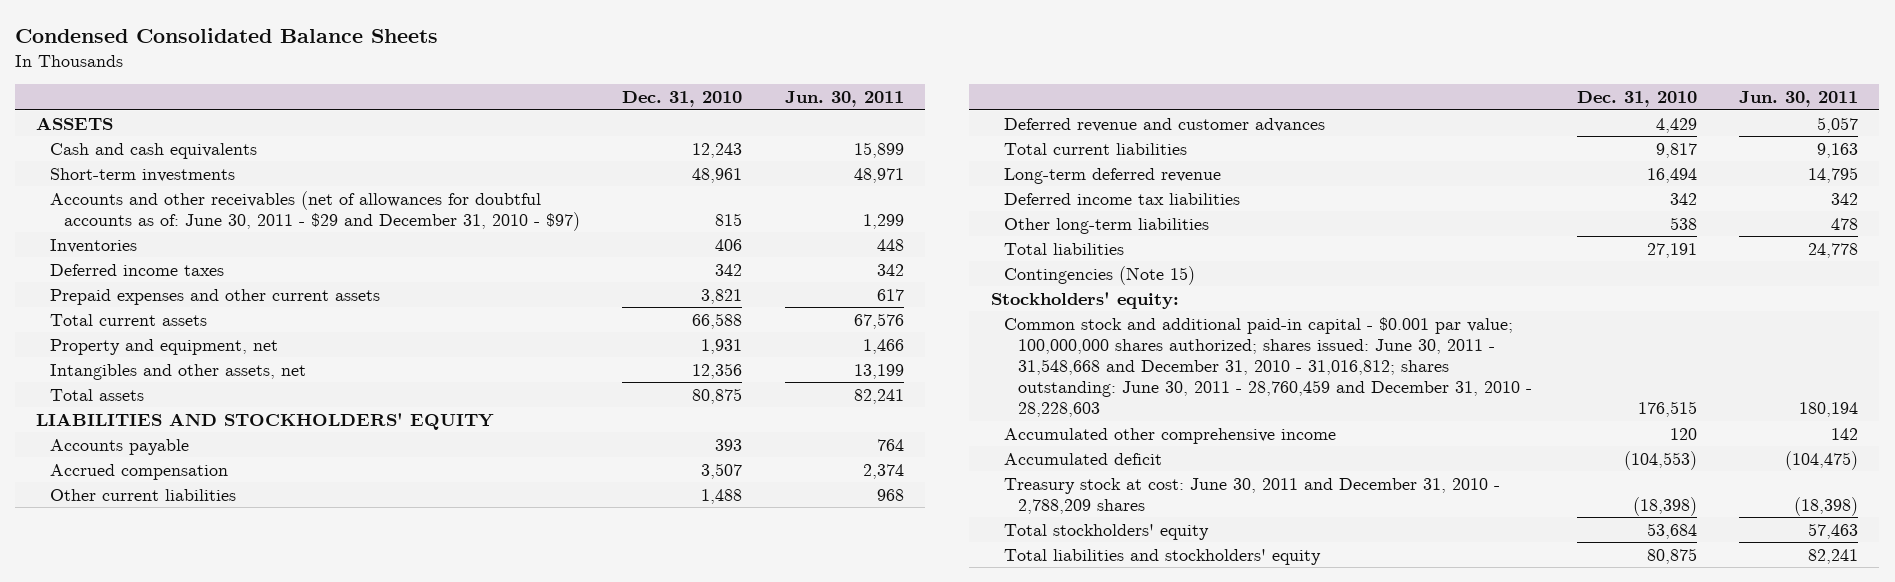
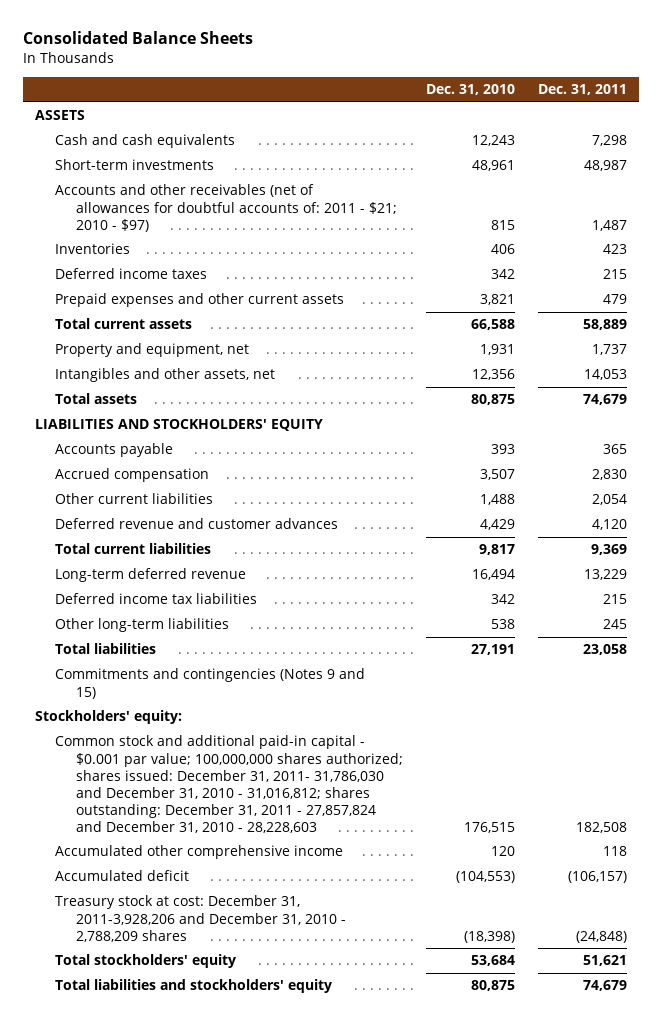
[15,27,439,43] Condensed Consolidated Balance Sheets -> [22,31,253,45] Consolidated Balance Sheets
[784,91,904,108] Jun. 30, 2011 -> none
none -> [538,84,628,96] Dec. 31, 2011
[50,190,580,231] Accounts and other receivables (net of allowances for doubtful accounts as of: June 30, 2011 - $29 and December 31, 2010 - $97) -> [55,184,397,232] Accounts and other receivables (net of allowances for doubtful accounts of: 2011 - $21; 2010 - $97)
[1004,265,1196,285] Contingencies (Note 15) -> [55,668,366,699] Commitments and contingencies (Notes 9 and 15)
[1004,316,1532,417] Common stock and additional paid-in capital - $0.001 par value; 100,000,000 shares authorized; shares issued: June 30, 2011 - 31,548,668 and December 31, 2010 - 31,016,812; shares outstanding: June 30, 2011 - 28,760,459 and December 31, 2010 - 28,228,603 -> [55,735,403,833] Common stock and additional paid-in capital - $0.001 par value; 100,000,000 shares authorized; shares issued: December 31, 2011- 31,786,030 and December 31, 2010 - 31,016,812; shares outstanding: December 31, 2011 - 27,857,824 and December 31, 2010 - 28,228,603
[1004,477,1501,514] Treasury stock at cost: June 30, 2011 and December 31, 2010 - 2,788,209 shares -> [55,895,346,942] Treasury stock at cost: December 31, 2011-3,928,206 and December 31, 2010 - 2,788,209 shares

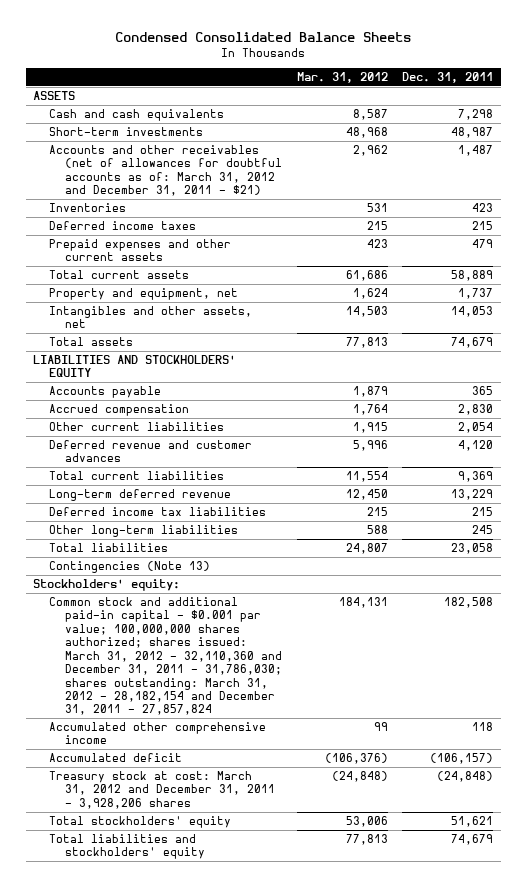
[22,31,253,45] Consolidated Balance Sheets -> [115,32,412,43] Condensed Consolidated Balance Sheets
[426,84,516,96] Dec. 31, 2010 -> none
none -> [296,71,388,83] Mar. 31, 2012
[55,184,397,232] Accounts and other receivables (net of allowances for doubtful accounts of: 2011 - $21; 2010 - $97) -> [49,145,283,197] Accounts and other receivables (net of allowances for doubtful accounts as of: March 31, 2012 and December 31, 2011 - $21)
[55,668,366,699] Commitments and contingencies (Notes 9 and 15) -> [49,561,211,574] Contingencies (Note 13)
[55,735,403,833] Common stock and additional paid-in capital - $0.001 par value; 100,000,000 shares authorized; shares issued: December 31, 2011- 31,786,030 and December 31, 2010 - 31,016,812; shares outstanding: December 31, 2011 - 27,857,824 and December 31, 2010 - 28,228,603 -> [49,597,283,716] Common stock and additional paid-in capital - $0.001 par value; 100,000,000 shares authorized; shares issued: March 31, 2012 - 32,110,360 and December 31, 2011 - 31,786,030; shares outstanding: March 31, 2012 - 28,182,154 and December 31, 2011 - 27,857,824
[55,895,346,942] Treasury stock at cost: December 31, 2011-3,928,206 and December 31, 2010 - 2,788,209 shares -> [49,771,276,809] Treasury stock at cost: March 31, 2012 and December 31, 2011 - 3,928,206 shares

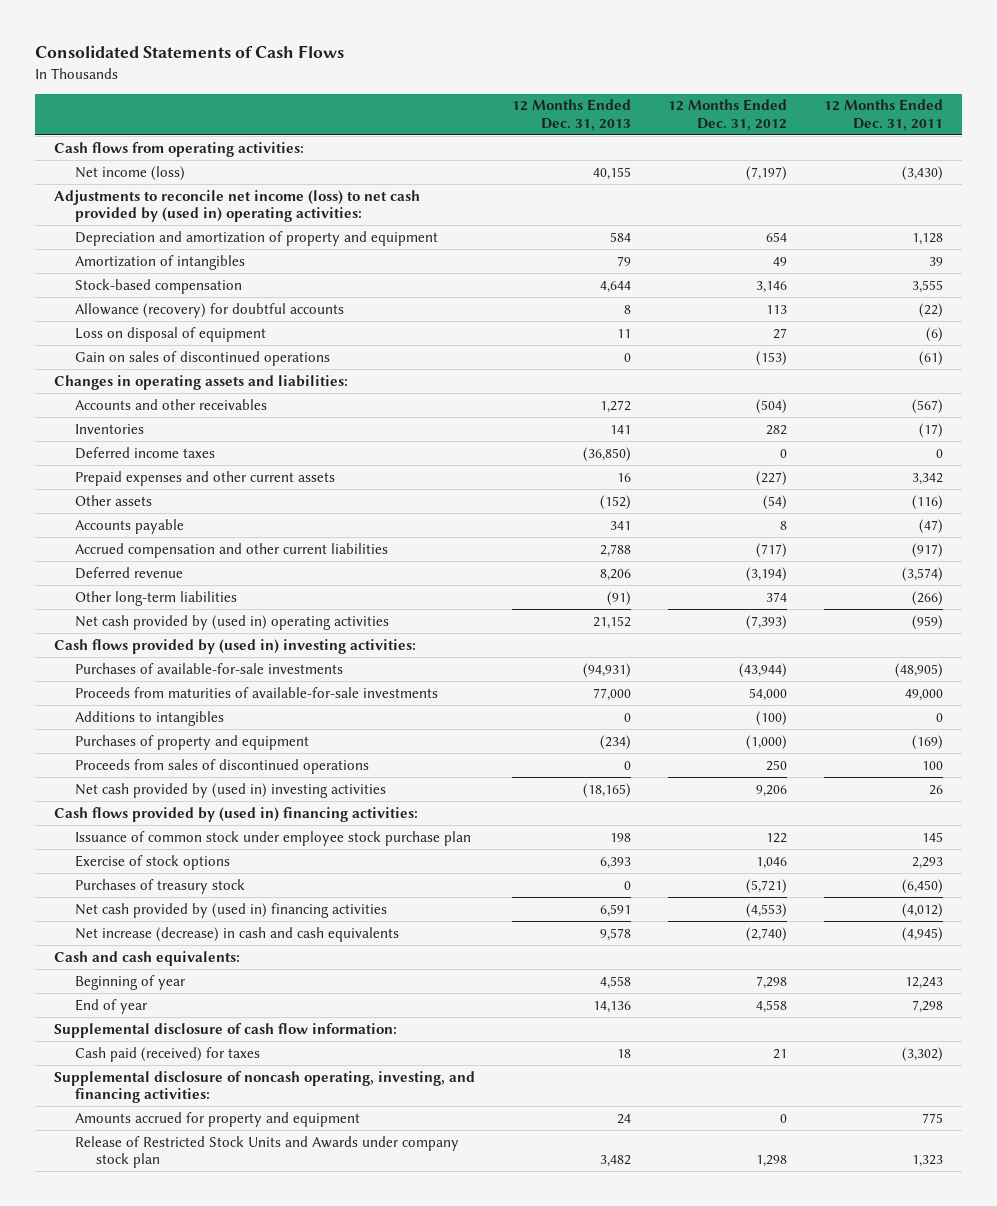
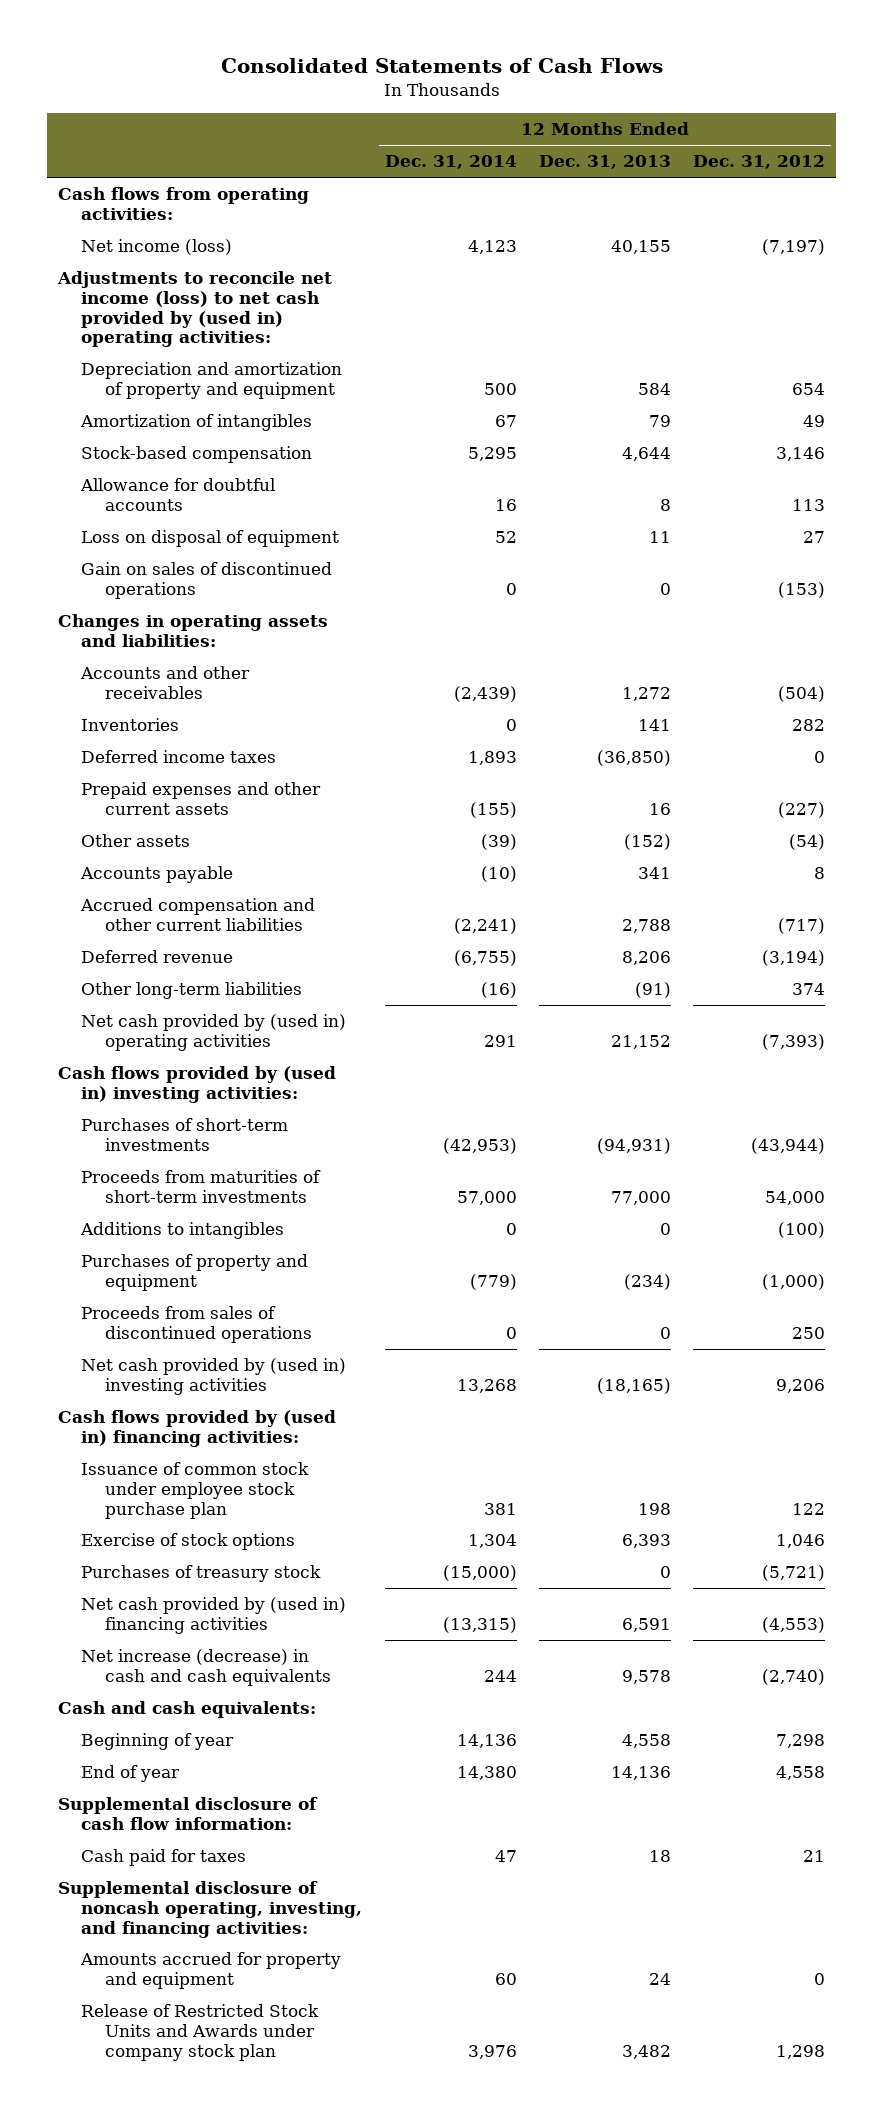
[824,99,944,131] 12 Months Ended Dec. 31, 2011 -> none
none -> [384,155,517,170] Dec. 31, 2014
[74,302,344,318] Allowance (recovery) for doubtful accounts -> [80,478,276,511] Allowance for doubtful accounts
[74,662,343,674] Purchases of available-for-sale investments -> [81,1118,289,1151] Purchases of short-term investments
[74,686,438,698] Proceeds from maturities of available-for-sale investments -> [81,1170,322,1203] Proceeds from maturities of short-term investments
[74,1046,260,1062] Cash paid (received) for taxes -> [81,1849,247,1867] Cash paid for taxes

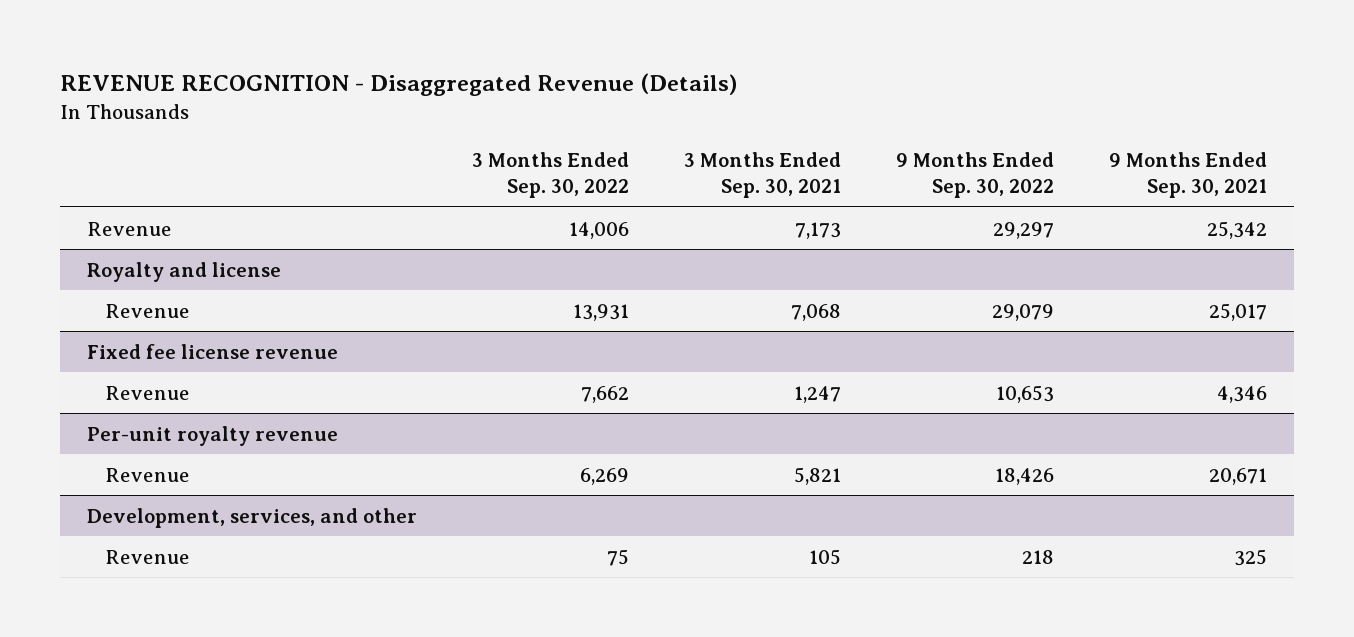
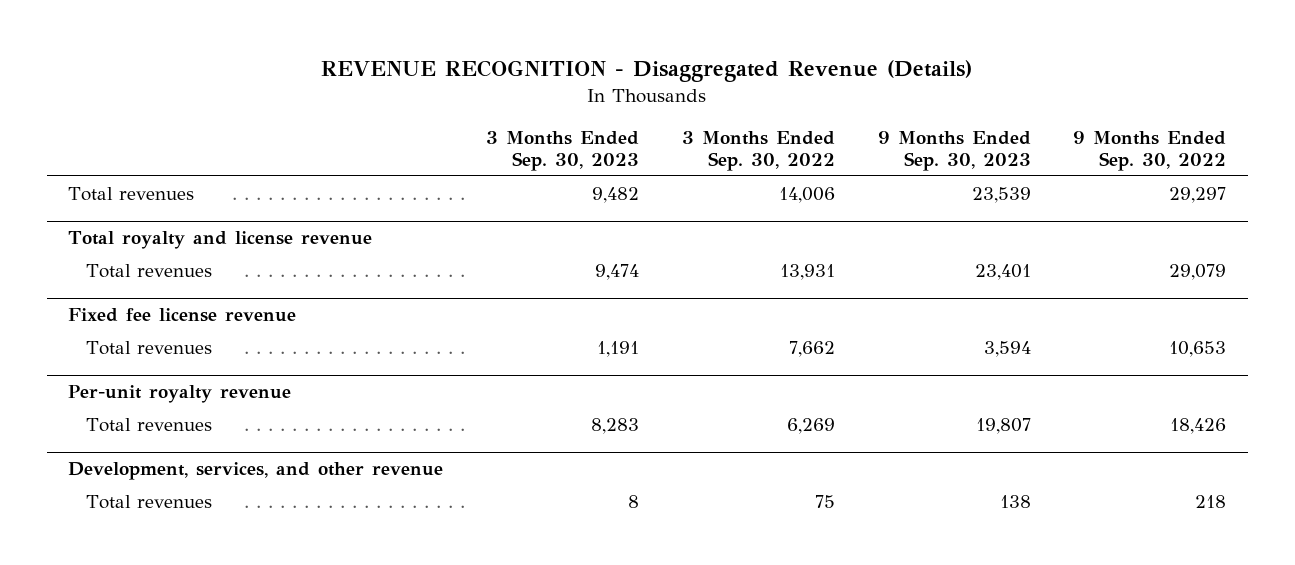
[684,152,842,199] 3 Months Ended Sep. 30, 2021 -> none
[1108,152,1267,199] 9 Months Ended Sep. 30, 2021 -> none
none -> [485,130,639,171] 3 Months Ended Sep. 30, 2023
none -> [877,130,1031,171] 9 Months Ended Sep. 30, 2023
[87,221,173,236] Revenue -> [68,187,195,202] Total revenues
[87,261,282,282] Royalty and license -> [68,231,373,250] Total royalty and license revenue
[104,303,190,318] Revenue -> [86,264,213,279] Total revenues
[104,385,190,400] Revenue -> [86,341,213,356] Total revenues
[104,467,190,482] Revenue -> [86,418,213,433] Total revenues
[87,507,418,528] Development, services, and other -> [68,462,444,481] Development, services, and other revenue
[104,549,190,564] Revenue -> [86,495,213,510] Total revenues

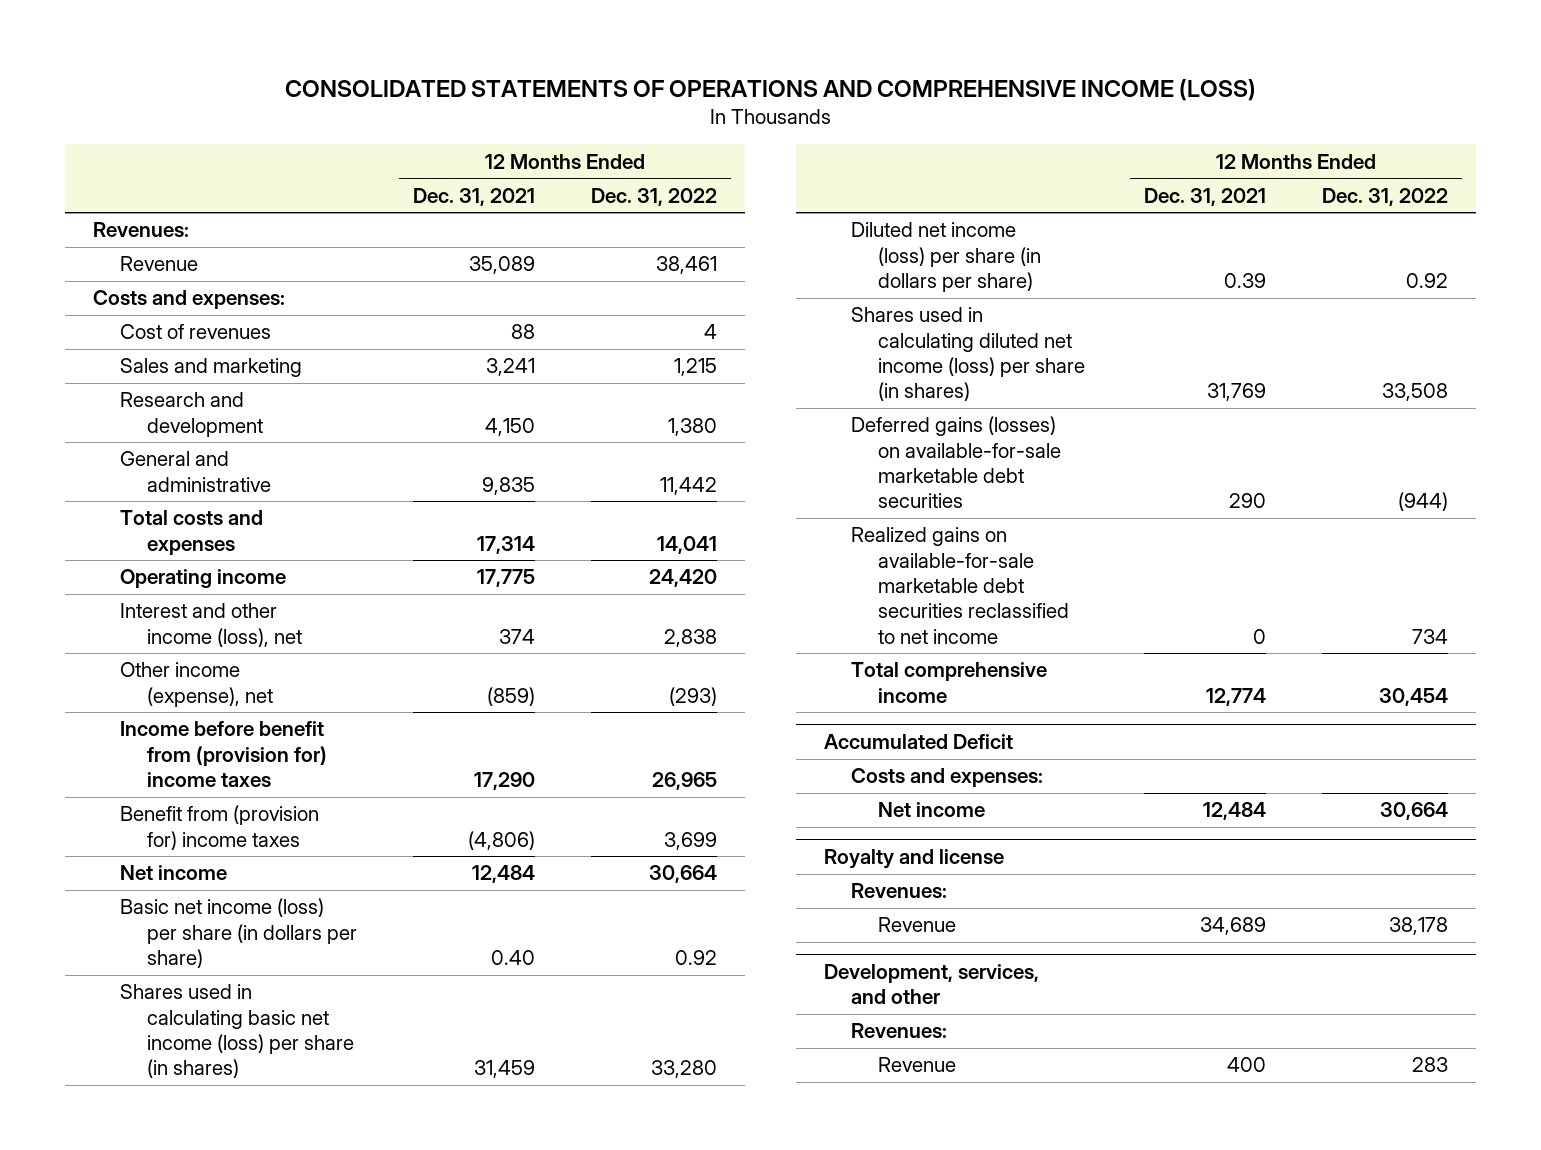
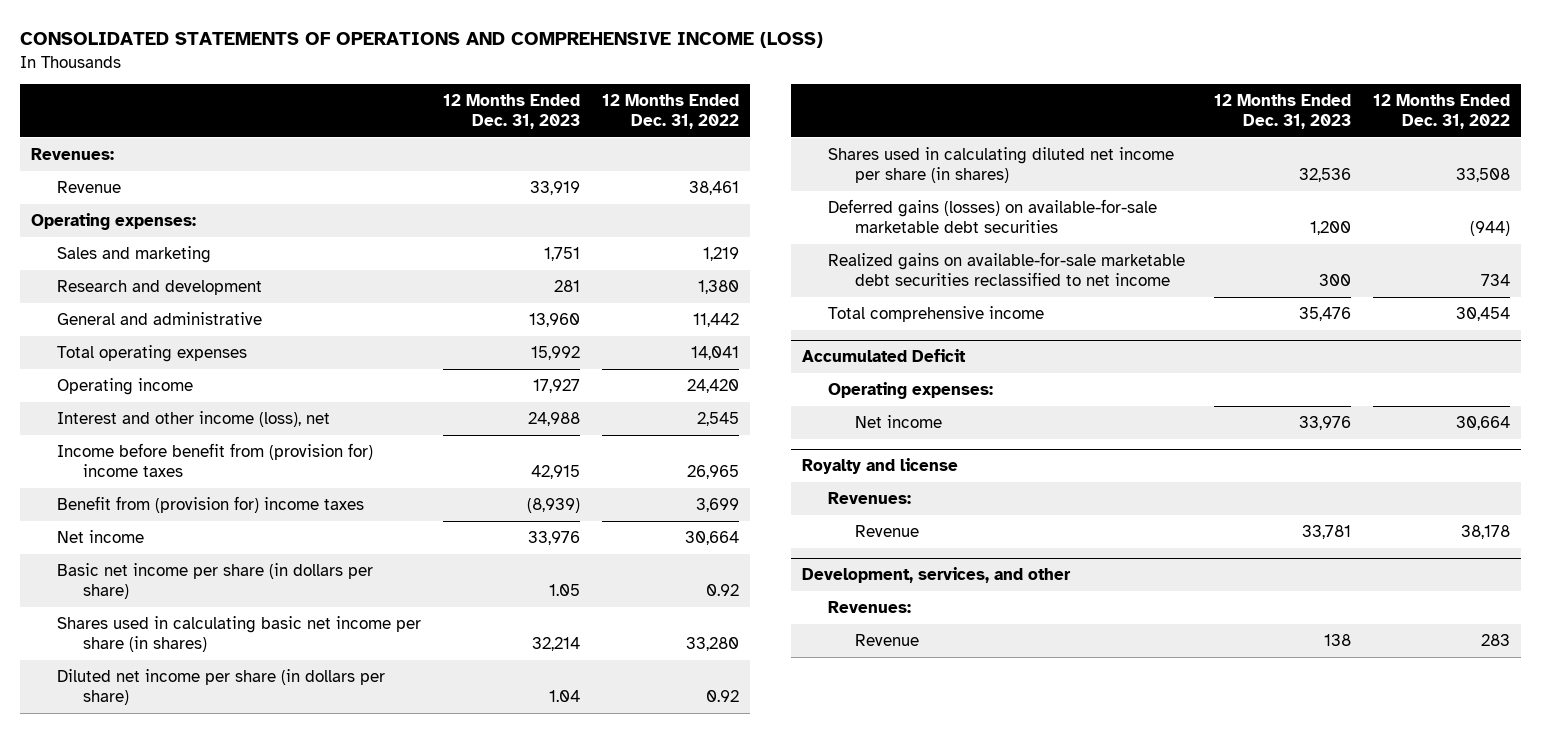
[413,187,536,206] Dec. 31, 2021 -> none
none -> [443,93,581,130] 12 Months Ended Dec. 31, 2023
[120,324,272,340] Cost of revenues -> none
[93,290,286,310] Costs and expenses: -> [30,212,196,230] Operating expenses:
[674,358,718,377] 1,215 -> [703,246,740,261] 1,219
[120,510,264,555] Total costs and expenses -> [57,344,248,362] Total operating expenses
[120,662,274,707] Other income (expense), net -> none
[664,628,718,647] 2,838 -> [697,411,740,426] 2,545
[120,898,358,969] Basic net income (loss) per share (in dollars per share) -> [57,562,374,600] Basic net income per share (in dollars per share)
[120,984,355,1079] Shares used in calculating basic net income (loss) per share (in shares) -> [57,615,422,653] Shares used in calculating basic net income per share (in shares)
[850,222,1042,293] Diluted net income (loss) per share (in dollars per share) -> [57,668,386,706] Diluted net income per share (in dollars per share)
[850,307,1086,402] Shares used in calculating diluted net income (loss) per share (in shares) -> [828,146,1175,184] Shares used in calculating diluted net income per share (in shares)
[850,768,1043,788] Costs and expenses: -> [828,381,994,399] Operating expenses:

